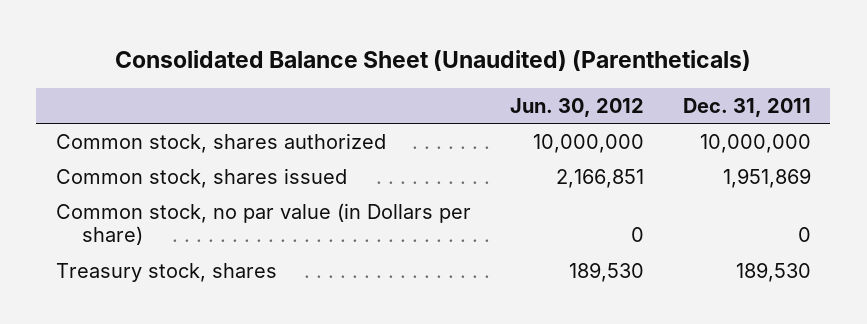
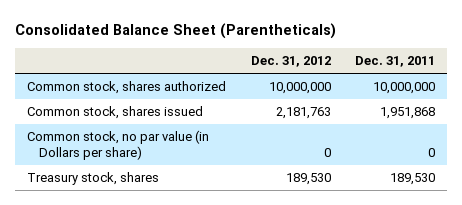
[115,49,752,71] Consolidated Balance Sheet (Unaudited) (Parentheticals) -> [15,23,337,40] Consolidated Balance Sheet (Parentheticals)
[509,97,644,117] Jun. 30, 2012 -> none
none -> [250,56,331,68] Dec. 31, 2012
[722,168,811,189] 1,951,869 -> [379,107,435,120] 1,951,868

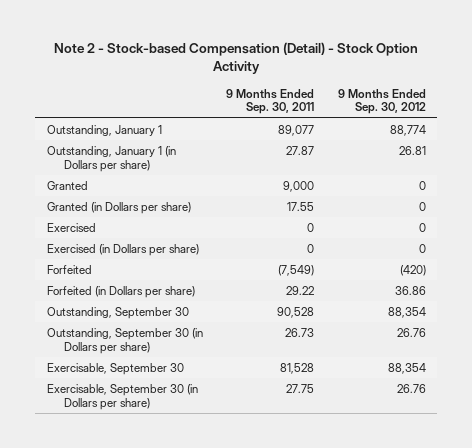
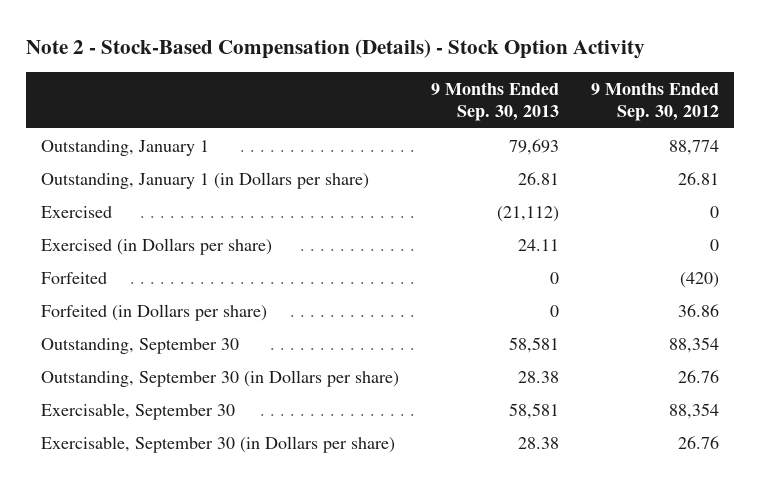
[54,42,419,75] Note 2 - Stock-based Compensation (Detail) - Stock Option Activity -> [25,38,645,59] Note 2 - Stock-Based Compensation (Details) - Stock Option Activity
[226,88,315,115] 9 Months Ended Sep. 30, 2011 -> none
none -> [431,81,560,121] 9 Months Ended Sep. 30, 2013
[46,180,88,190] Granted -> none
[46,201,191,214] Granted (in Dollars per share) -> none

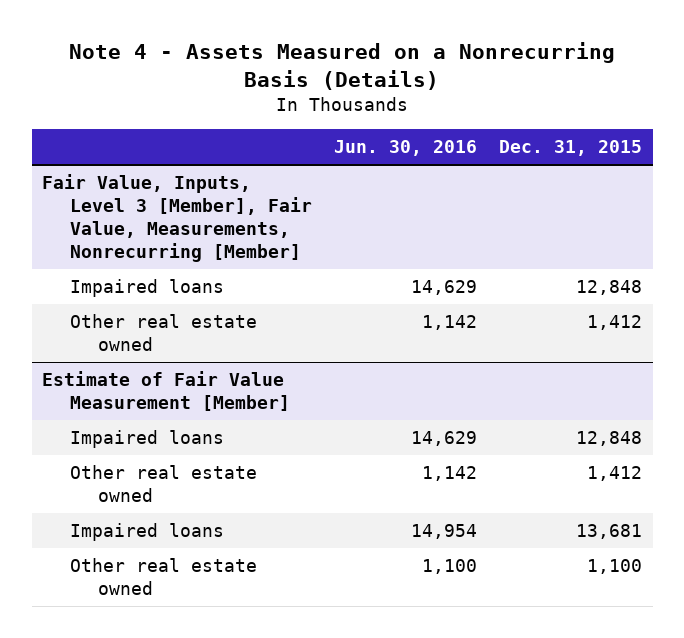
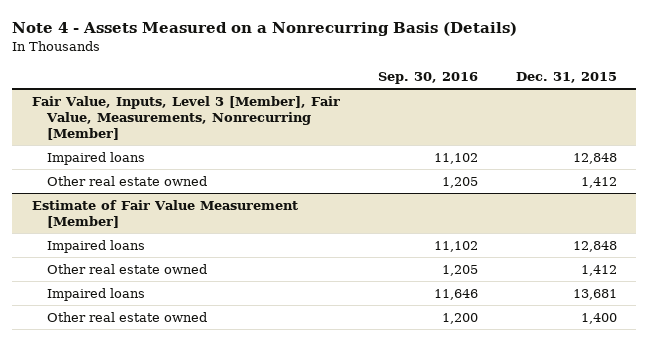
[334,140,478,157] Jun. 30, 2016 -> none
none -> [377,71,478,84] Sep. 30, 2016
[586,558,642,574] 1,100 -> [580,312,617,324] 1,400

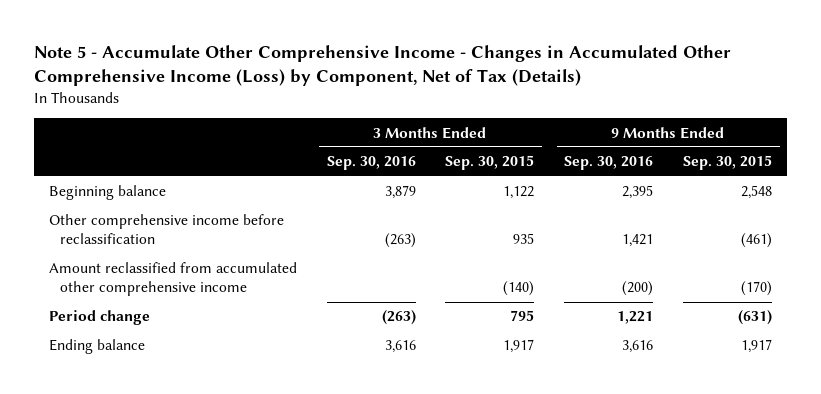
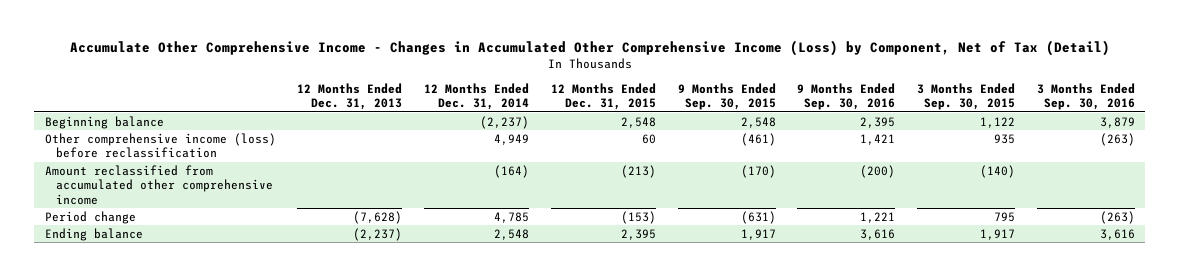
[33,44,731,86] Note 5 - Accumulate Other Comprehensive Income - Changes in Accumulated Other Comprehensive Income (Loss) by Component, Net of Tax (Details) -> [69,40,1110,57] Accumulate Other Comprehensive Income - Changes in Accumulated Other Comprehensive Income (Loss) by Component, Net of Tax (Detail)
none -> [297,82,403,111] 12 Months Ended Dec. 31, 2013
none -> [424,82,530,111] 12 Months Ended Dec. 31, 2014
none -> [550,82,656,111] 12 Months Ended Dec. 31, 2015
[48,214,284,245] Other comprehensive income before reclassification -> [44,132,276,159] Other comprehensive income (loss) before reclassification

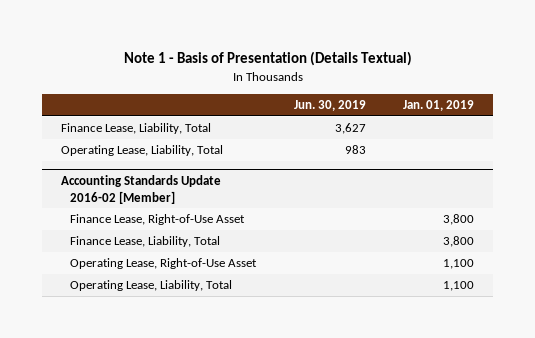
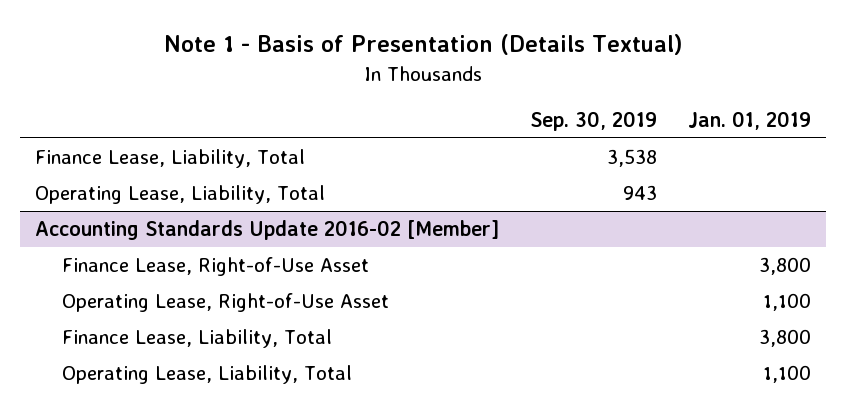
[293,100,366,112] Jun. 30, 2019 -> none
none -> [529,111,657,132] Sep. 30, 2019
[70,236,221,248] Finance Lease, Liability, Total -> [62,329,333,349] Finance Lease, Liability, Total

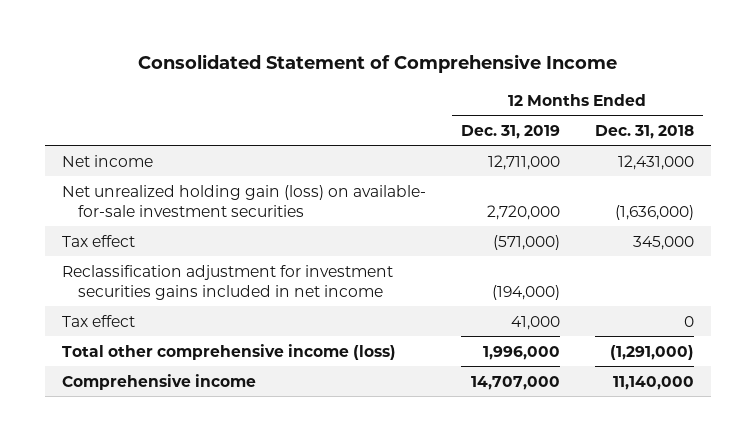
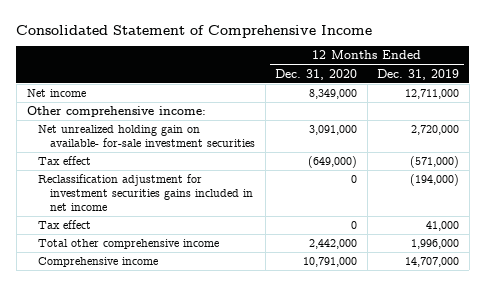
[594,124,694,139] Dec. 31, 2018 -> none
none -> [275,68,358,80] Dec. 31, 2020
none -> [26,106,206,118] Other comprehensive income:
[62,184,427,217] Net unrealized holding gain (loss) on available- for-sale investment securities -> [38,125,256,148] Net unrealized holding gain on available- for-sale investment securities
[62,343,397,360] Total other comprehensive income (loss) -> [38,239,220,250] Total other comprehensive income

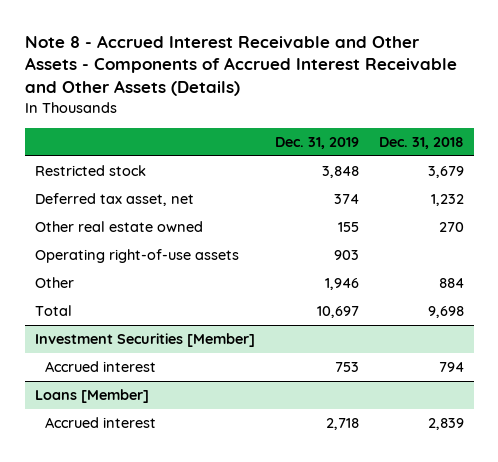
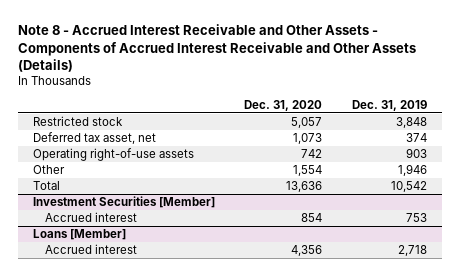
[378,136,464,149] Dec. 31, 2018 -> none
none -> [244,99,323,111] Dec. 31, 2020
[34,221,203,233] Other real estate owned -> none
[316,306,359,319] 10,697 -> [391,181,428,193] 10,542

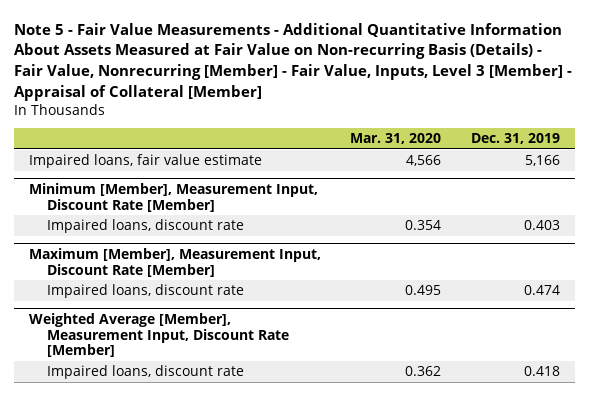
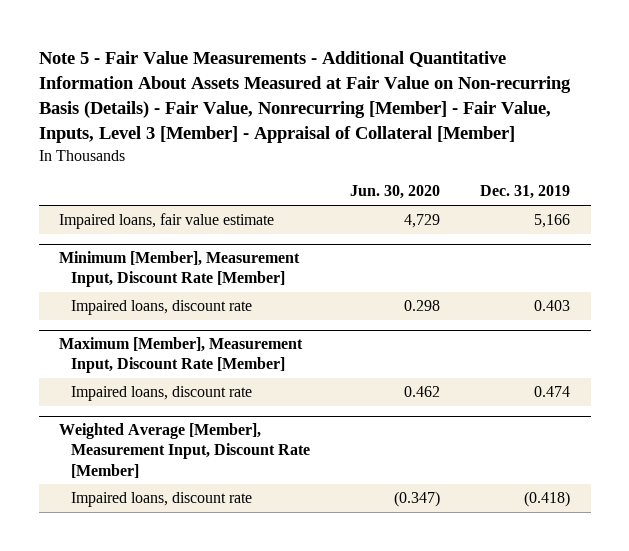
[350,133,442,145] Mar. 31, 2020 -> none
none -> [349,185,440,200] Jun. 30, 2020
[523,366,560,377] 0.418 -> [524,491,571,508] (0.418)

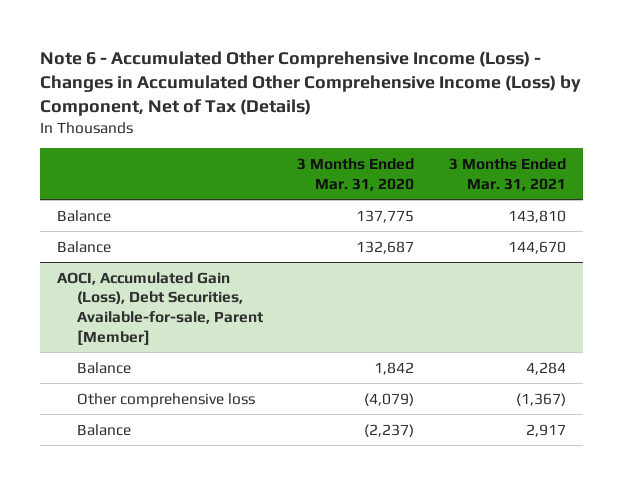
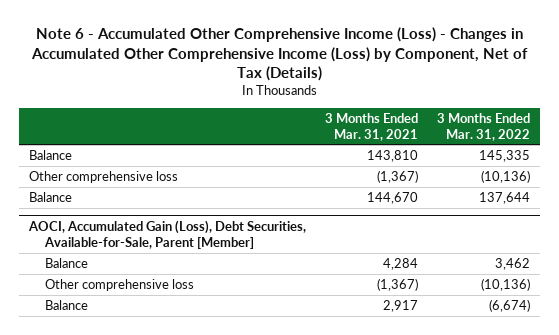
[297,158,415,191] 3 Months Ended Mar. 31, 2020 -> none
none -> [437,112,531,141] 3 Months Ended Mar. 31, 2022
none -> [29,170,179,183] Other comprehensive loss
[56,271,264,345] AOCI, Accumulated Gain (Loss), Debt Securities, Available-for-sale, Parent [Member] -> [28,219,307,249] AOCI, Accumulated Gain (Loss), Debt Securities, Available-for-Sale, Parent [Member]

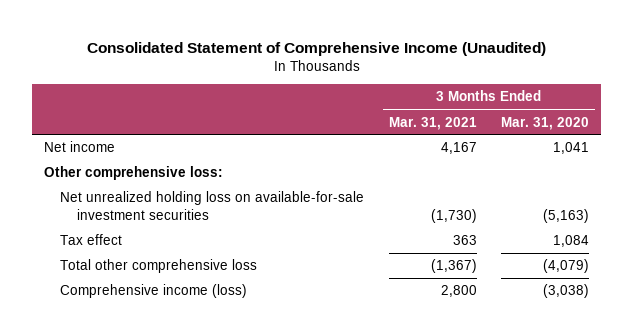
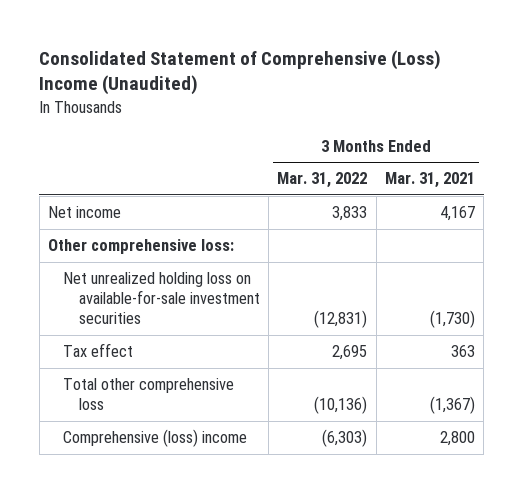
[86,41,546,56] Consolidated Statement of Comprehensive Income (Unaudited) -> [39,49,442,96] Consolidated Statement of Comprehensive (Loss) Income (Unaudited)
[501,116,590,130] Mar. 31, 2020 -> none
none -> [277,172,368,189] Mar. 31, 2022
[60,284,248,299] Comprehensive income (loss) -> [63,429,248,448] Comprehensive (loss) income

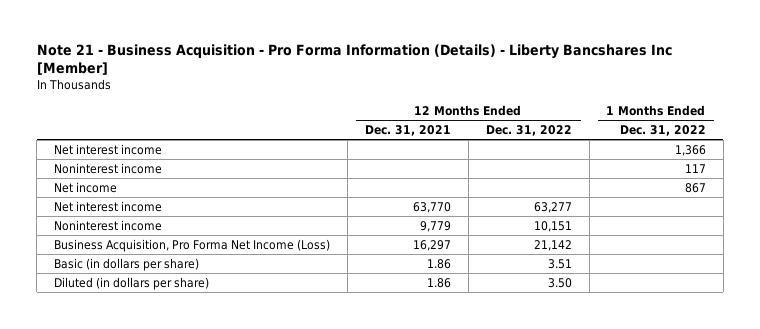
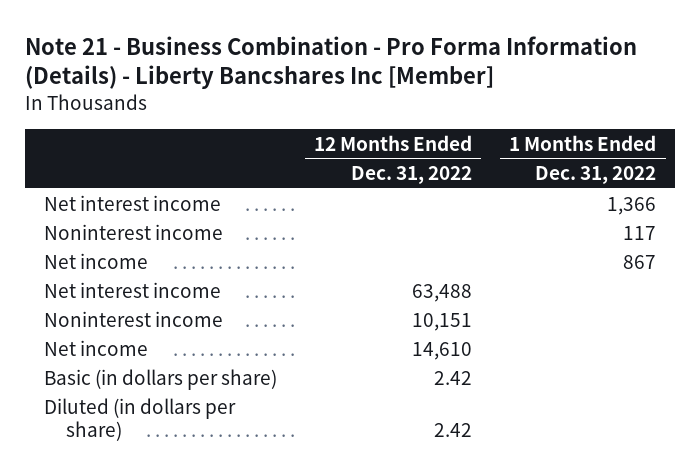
[36,43,672,76] Note 21 - Business Acquisition - Pro Forma Information (Details) - Liberty Bancshares Inc [Member] -> [25,35,638,90] Note 21 - Business Combination - Pro Forma Information (Details) - Liberty Bancshares Inc [Member]
[364,125,451,137] Dec. 31, 2021 -> none
[533,201,572,213] 63,277 -> [412,283,473,302] 63,488
[54,238,331,252] Business Acquisition, Pro Forma Net Income (Loss) -> [43,339,148,356] Net income
[533,239,572,251] 21,142 -> [412,341,473,360] 14,610
[547,258,572,269] 3.51 -> [434,370,473,385] 2.42
[547,277,572,288] 3.50 -> [434,423,473,438] 2.42

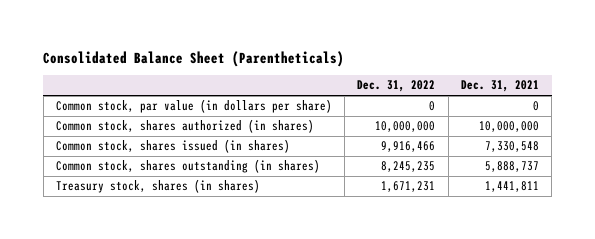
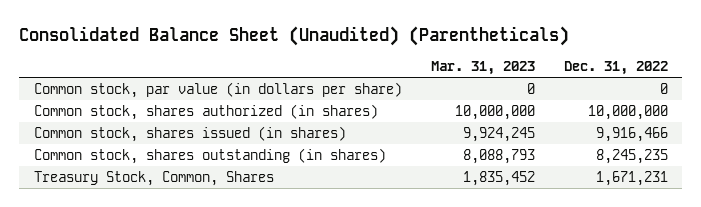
[43,50,345,67] Consolidated Balance Sheet (Parentheticals) -> [19,26,570,47] Consolidated Balance Sheet (Unaudited) (Parentheticals)
[461,80,540,93] Dec. 31, 2021 -> none
none -> [430,61,535,76] Mar. 31, 2023
[55,179,260,194] Treasury stock, shares (in shares) -> [33,171,274,187] Treasury Stock, Common, Shares

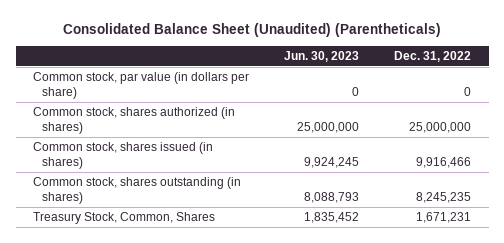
[430,61,535,76] Mar. 31, 2023 -> none
none -> [284,50,360,62] Jun. 30, 2023
[587,105,668,121] 10,000,000 -> [409,122,472,134] 25,000,000

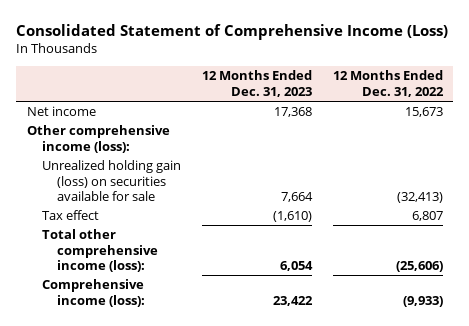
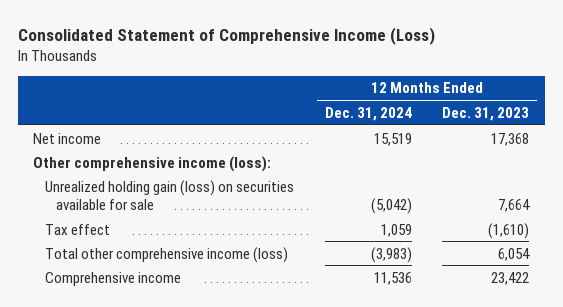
[332,70,444,97] 12 Months Ended Dec. 31, 2022 -> none
none -> [324,106,412,121] Dec. 31, 2024
[41,229,158,273] Total other comprehensive income (loss): -> [44,246,288,263] Total other comprehensive income (loss)
[41,279,145,307] Comprehensive income (loss): -> [44,271,181,286] Comprehensive income

